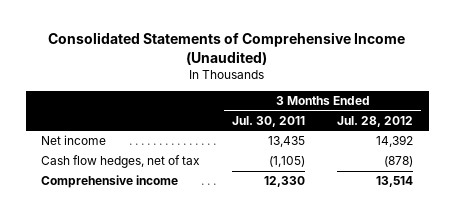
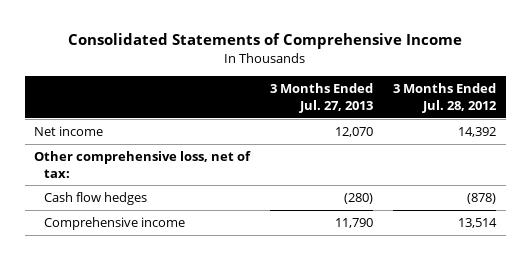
[48,32,406,65] Consolidated Statements of Comprehensive Income (Unaudited) -> [68,33,463,50] Consolidated Statements of Comprehensive Income
[232,116,306,128] Jul. 30, 2011 -> none
none -> [270,83,374,113] 3 Months Ended Jul. 27, 2013
none -> [34,151,252,178] Other comprehensive loss, net of tax:
[41,155,201,169] Cash flow hedges, net of tax -> [44,192,148,206] Cash flow hedges

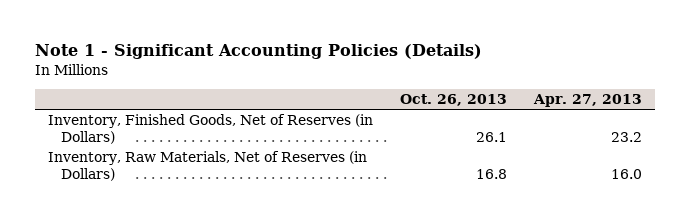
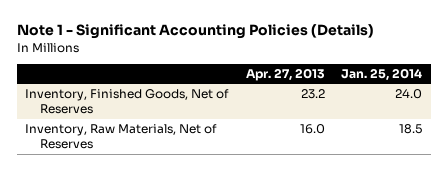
[399,94,507,107] Oct. 26, 2013 -> none
none -> [341,68,423,82] Jan. 25, 2014
[48,114,374,145] Inventory, Finished Goods, Net of Reserves (in Dollars) -> [24,89,229,115] Inventory, Finished Goods, Net of Reserves
[48,151,368,182] Inventory, Raw Materials, Net of Reserves (in Dollars) -> [24,124,217,150] Inventory, Raw Materials, Net of Reserves

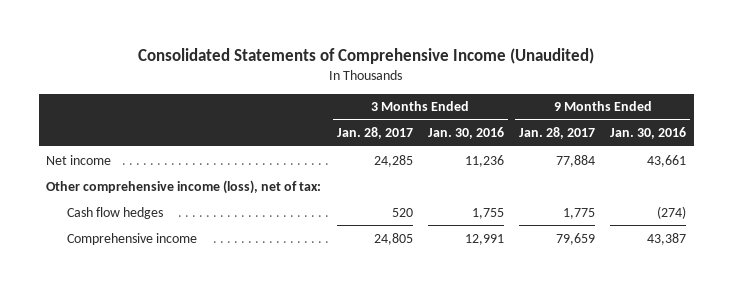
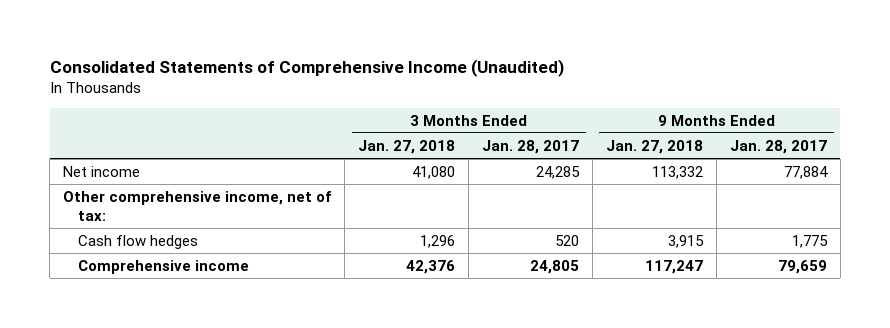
[427,127,504,140] Jan. 30, 2016 -> none
[610,127,687,140] Jan. 30, 2016 -> none
none -> [358,139,456,154] Jan. 27, 2018
none -> [606,139,704,154] Jan. 27, 2018
[46,179,322,194] Other comprehensive income (loss), net of tax: -> [63,190,332,221] Other comprehensive income, net of tax:

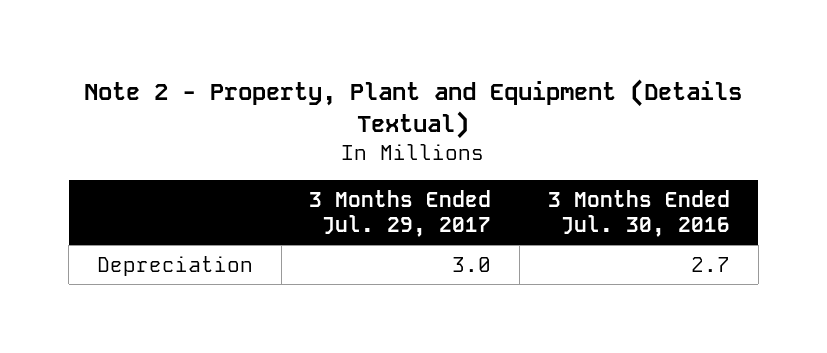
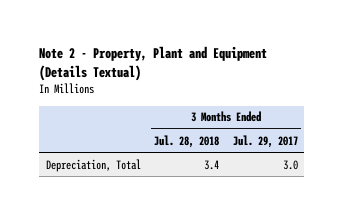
[548,189,731,237] 3 Months Ended Jul. 30, 2016 -> none
none -> [154,134,220,148] Jul. 28, 2018
[96,255,253,276] Depreciation -> [45,158,141,172] Depreciation, Total

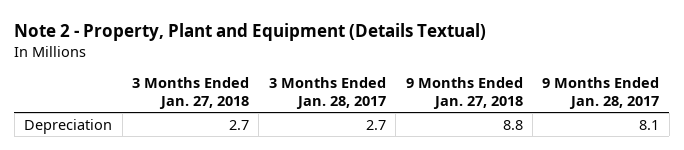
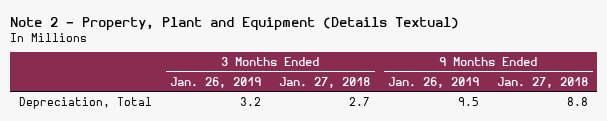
[268,76,386,110] 3 Months Ended Jan. 28, 2017 -> none
[542,76,660,110] 9 Months Ended Jan. 28, 2017 -> none
none -> [170,76,262,88] Jan. 26, 2019
none -> [388,76,480,88] Jan. 26, 2019
[24,118,113,134] Depreciation -> [19,96,153,109] Depreciation, Total

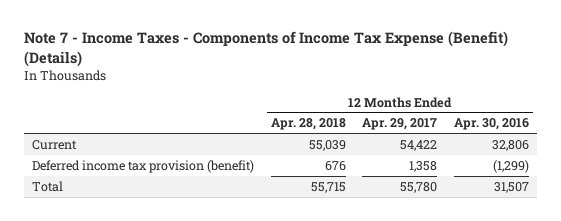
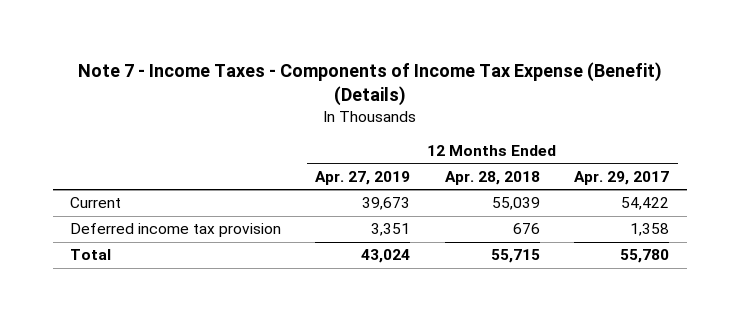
[454,118,530,131] Apr. 30, 2016 -> none
none -> [315,170,411,185] Apr. 27, 2019
[32,159,255,173] Deferred income tax provision (benefit) -> [69,223,281,238] Deferred income tax provision

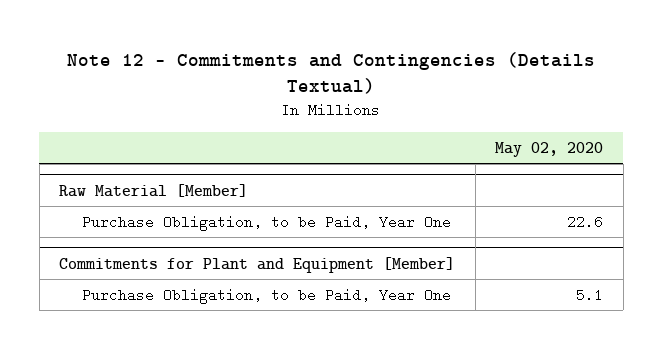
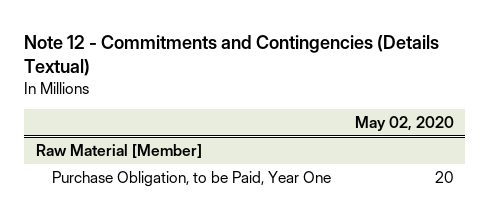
[59,256,456,273] Commitments for Plant and Equipment [Member] -> none
[82,287,452,304] Purchase Obligation, to be Paid, Year One -> none
[567,214,604,229] 22.6 -> [434,170,454,183] 20

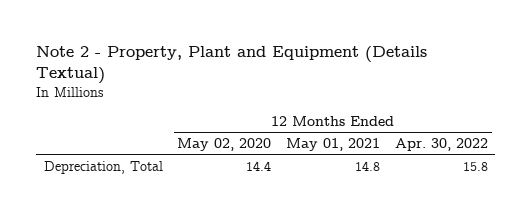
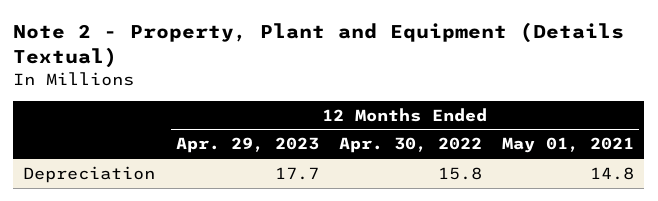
[177,137,272,151] May 02, 2020 -> none
none -> [175,137,319,154] Apr. 29, 2023
[43,160,163,174] Depreciation, Total -> [23,165,156,183] Depreciation

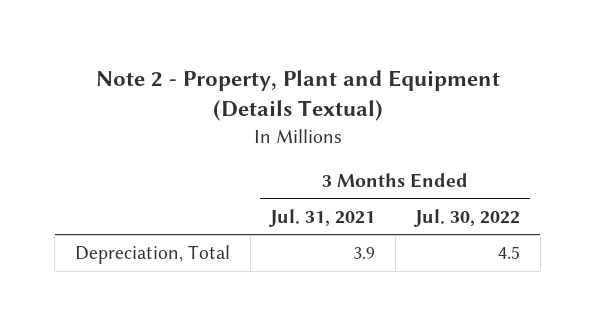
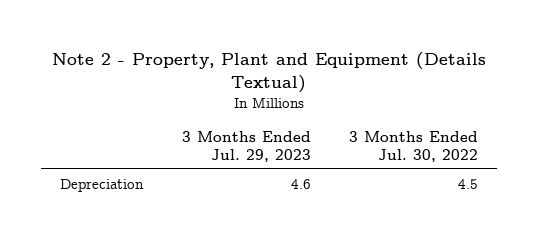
[269,208,376,227] Jul. 31, 2021 -> none
none -> [181,130,311,163] 3 Months Ended Jul. 29, 2023
[74,245,230,265] Depreciation, Total -> [60,178,145,192] Depreciation

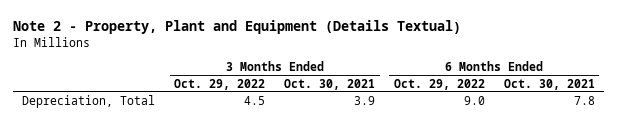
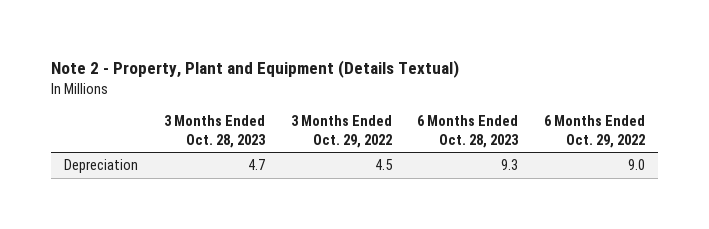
[284,78,376,90] Oct. 30, 2021 -> none
[503,78,595,90] Oct. 30, 2021 -> none
none -> [163,115,266,149] 3 Months Ended Oct. 28, 2023
none -> [417,115,520,149] 6 Months Ended Oct. 28, 2023
[22,95,156,109] Depreciation, Total -> [64,159,139,174] Depreciation

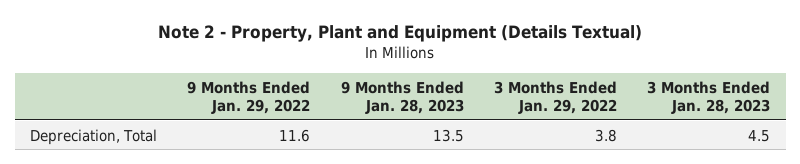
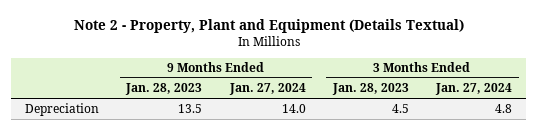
[187,81,311,115] 9 Months Ended Jan. 29, 2022 -> none
[494,81,618,115] 3 Months Ended Jan. 29, 2022 -> none
none -> [228,83,306,96] Jan. 27, 2024
none -> [435,83,513,96] Jan. 27, 2024
[30,128,158,145] Depreciation, Total -> [25,103,100,117] Depreciation

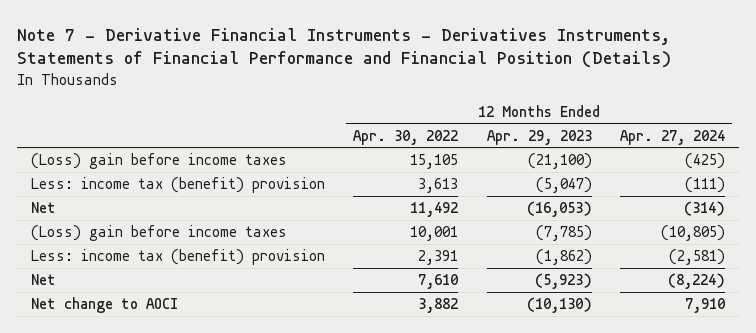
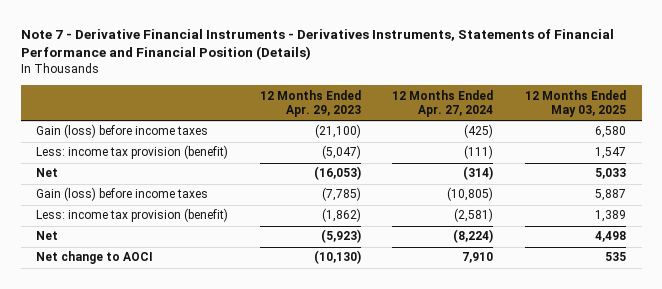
[353,129,459,145] Apr. 30, 2022 -> none
none -> [524,89,626,118] 12 Months Ended May 03, 2025
[31,153,288,170] (Loss) gain before income taxes -> [36,124,209,139] Gain (loss) before income taxes
[31,177,326,194] Less: income tax (benefit) provision -> [36,145,229,160] Less: income tax provision (benefit)
[31,225,288,242] (Loss) gain before income taxes -> [36,187,209,202] Gain (loss) before income taxes
[31,249,326,266] Less: income tax (benefit) provision -> [36,208,229,223] Less: income tax provision (benefit)

